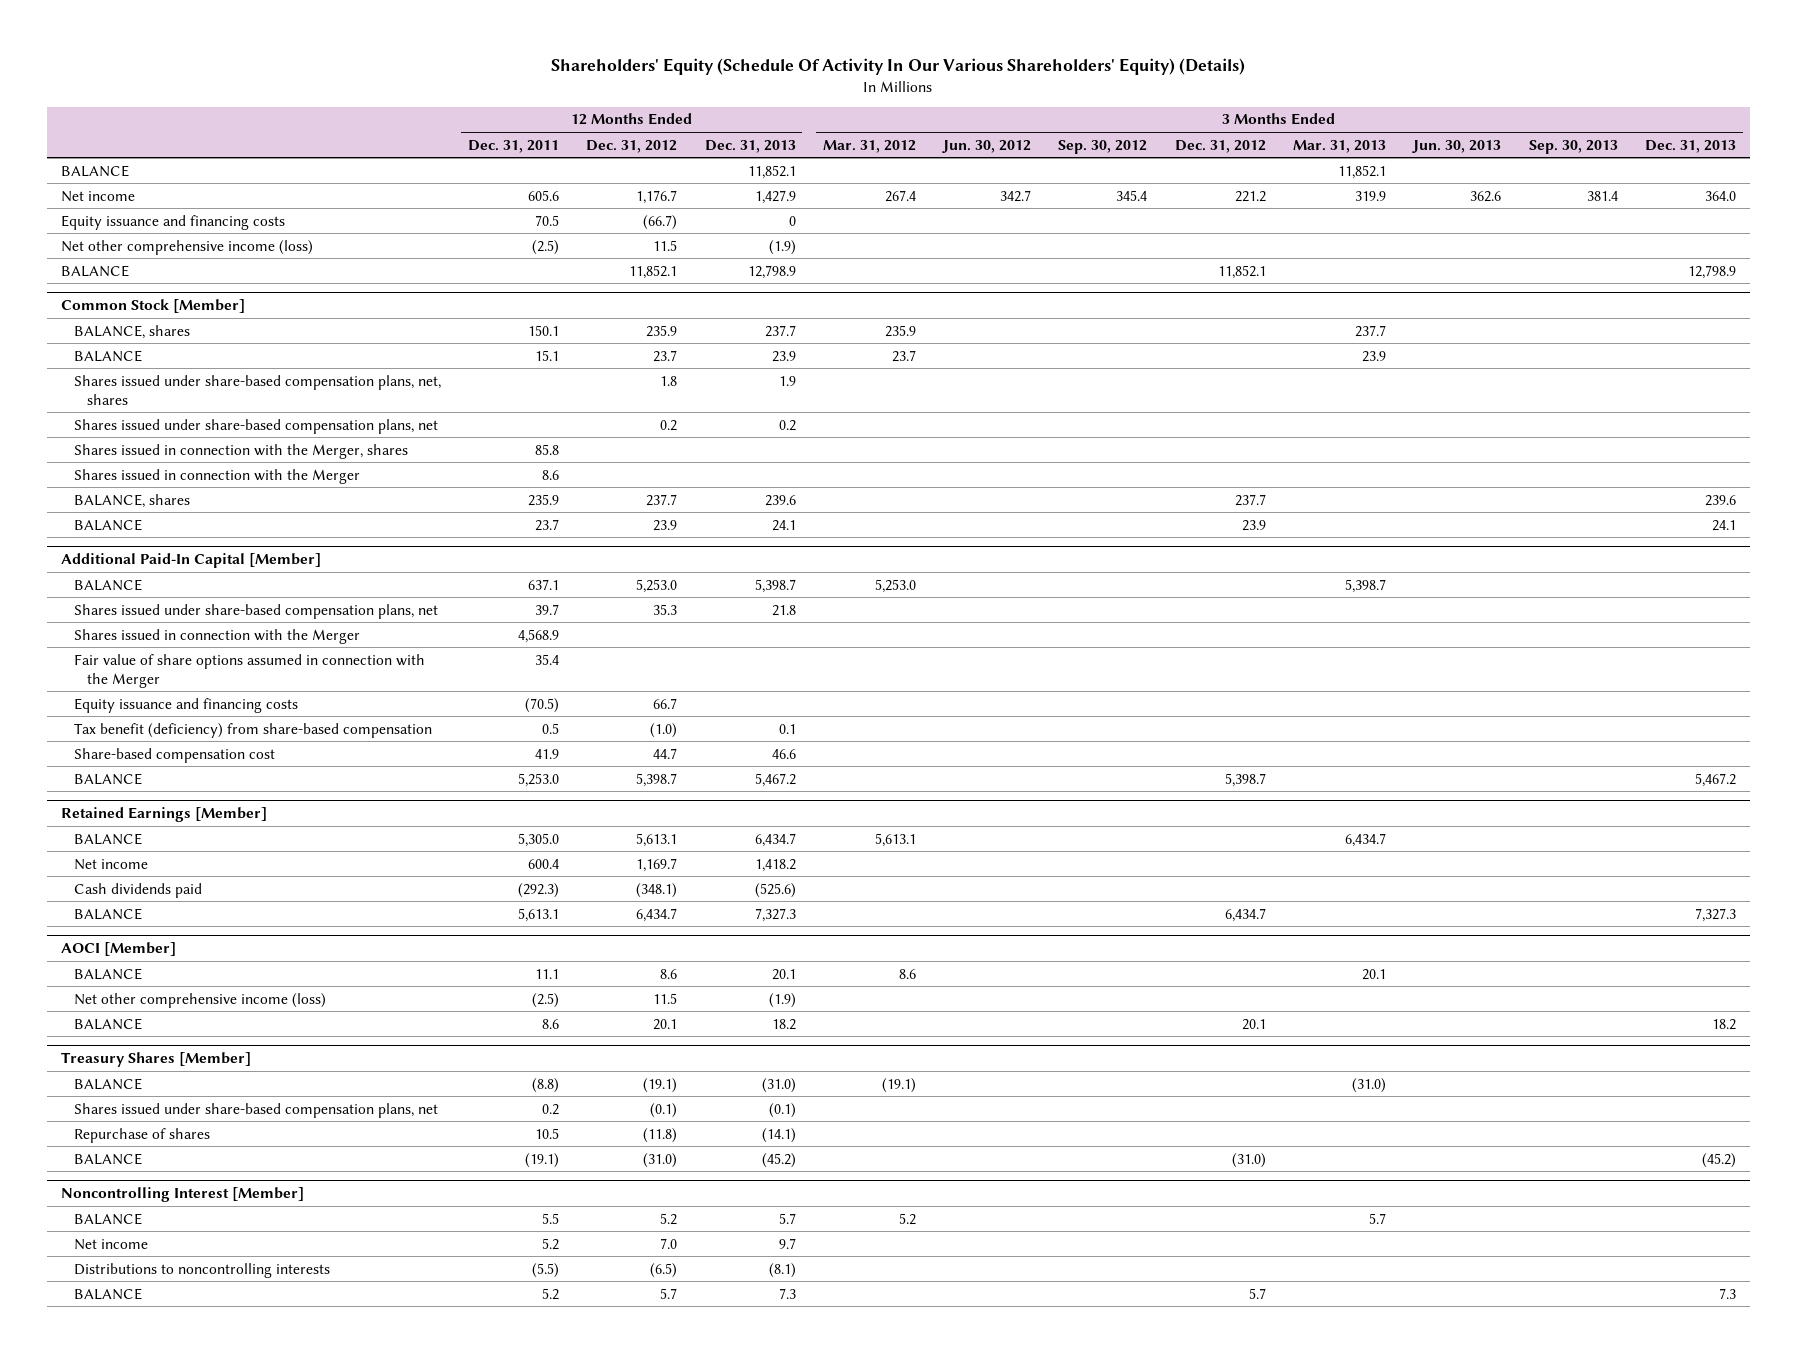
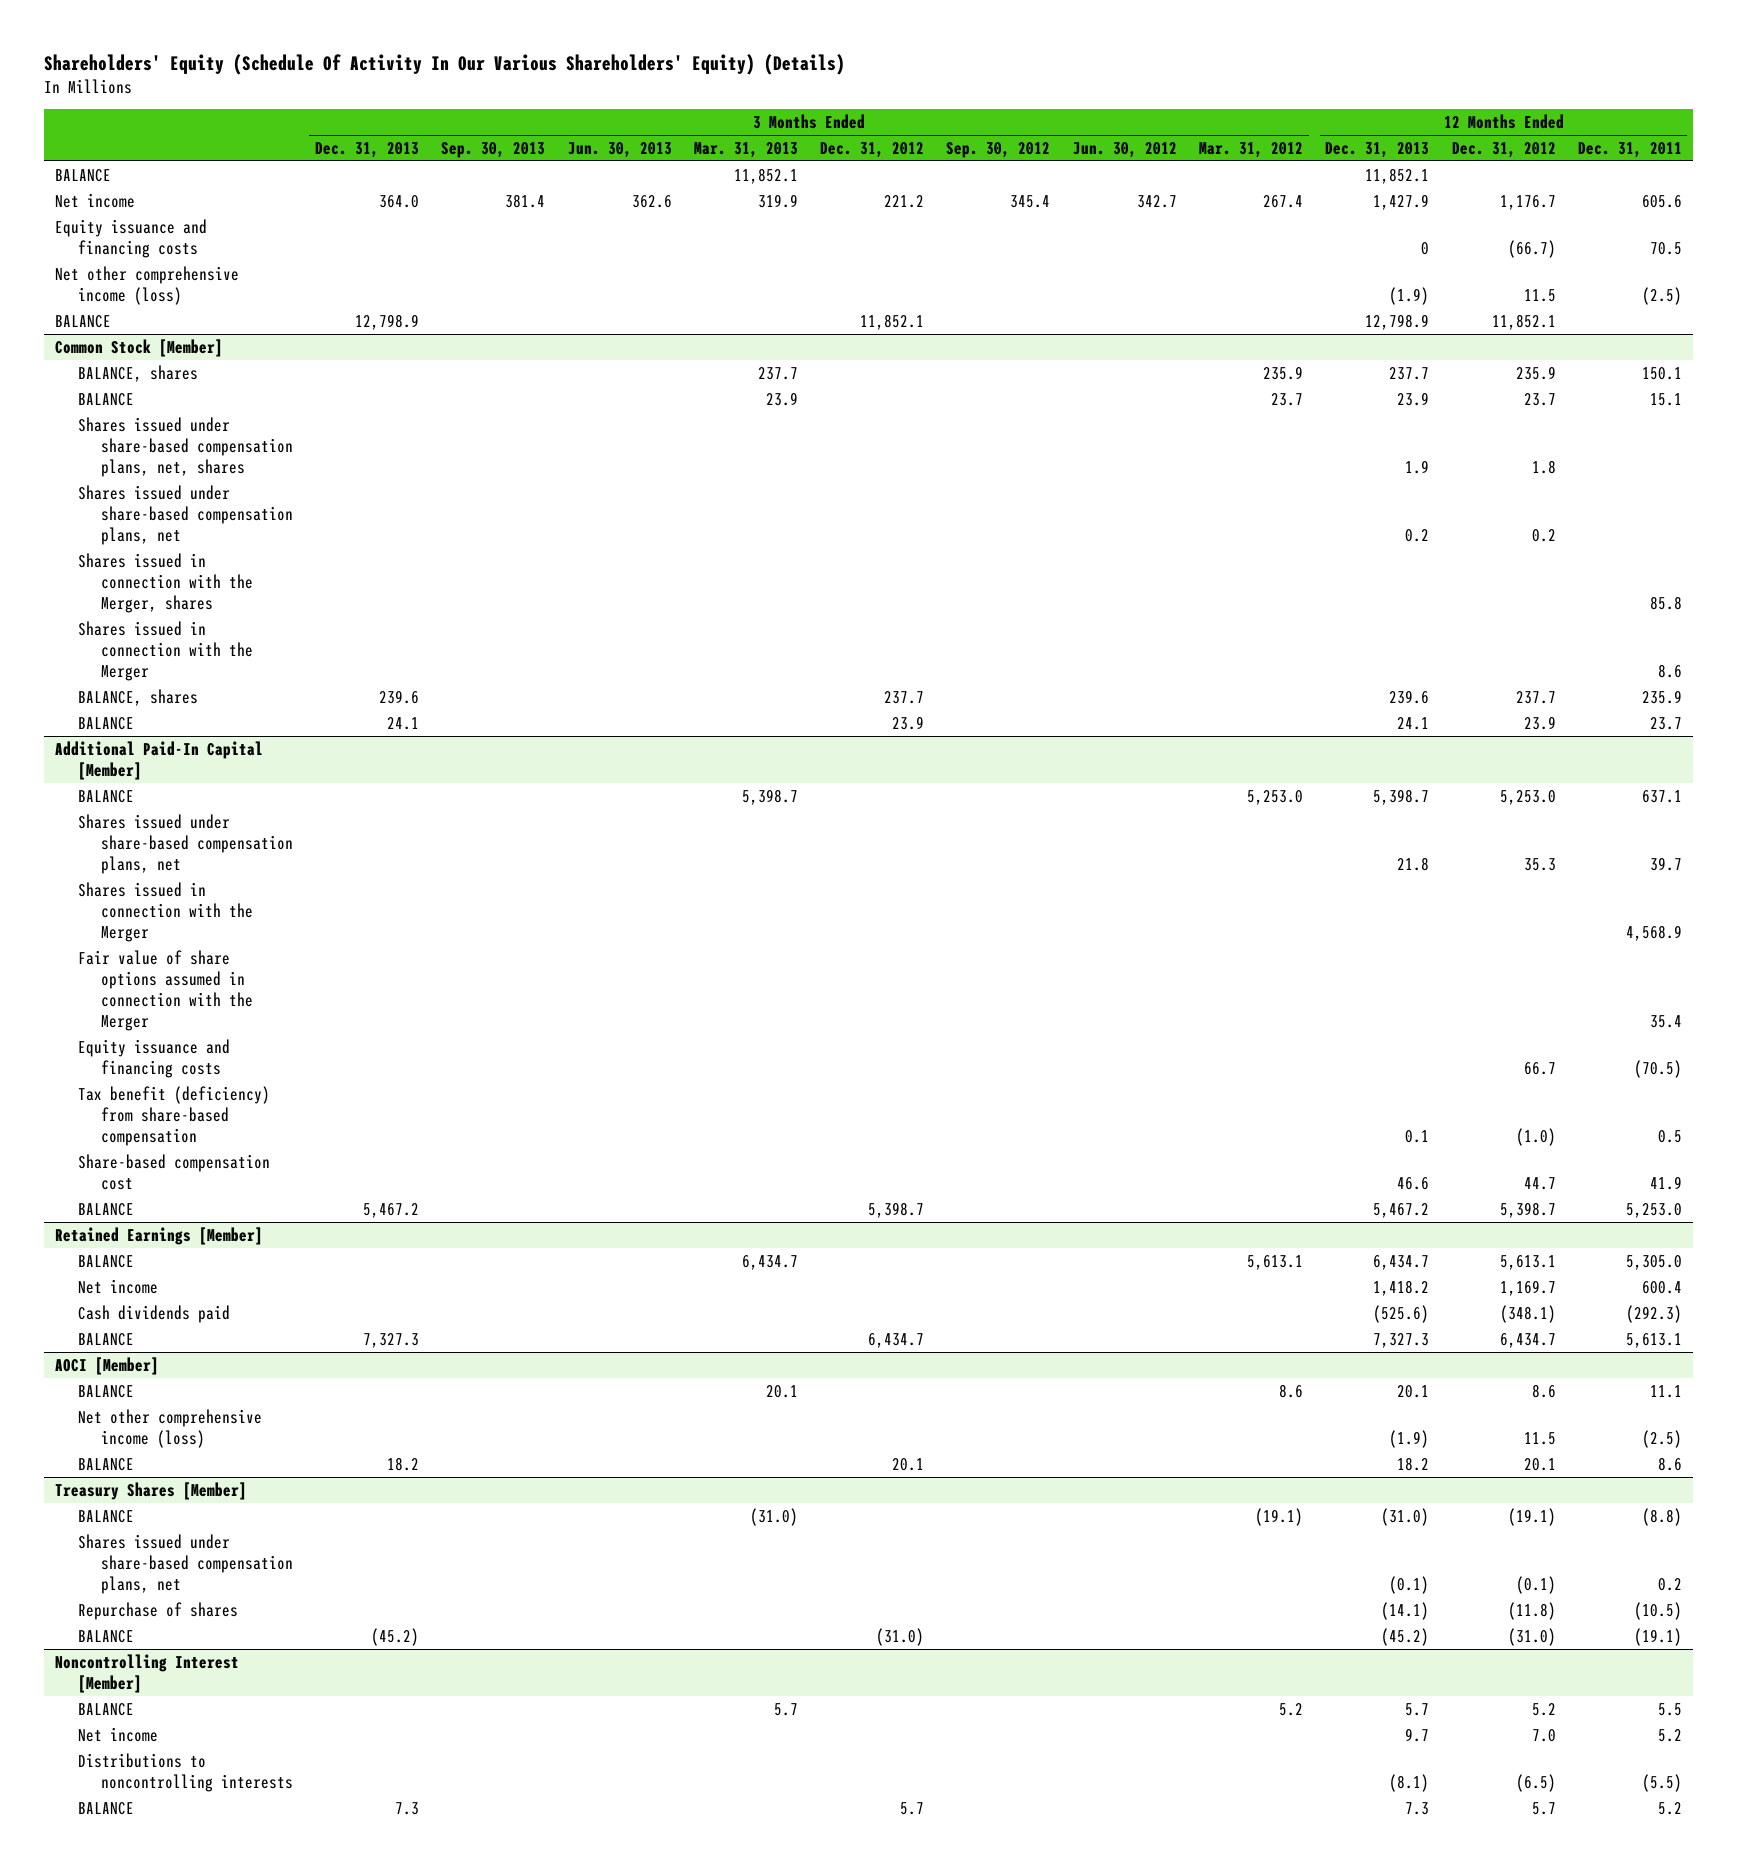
[534,1127,559,1139] 10.5 -> [1633,1601,1682,1620] (10.5)

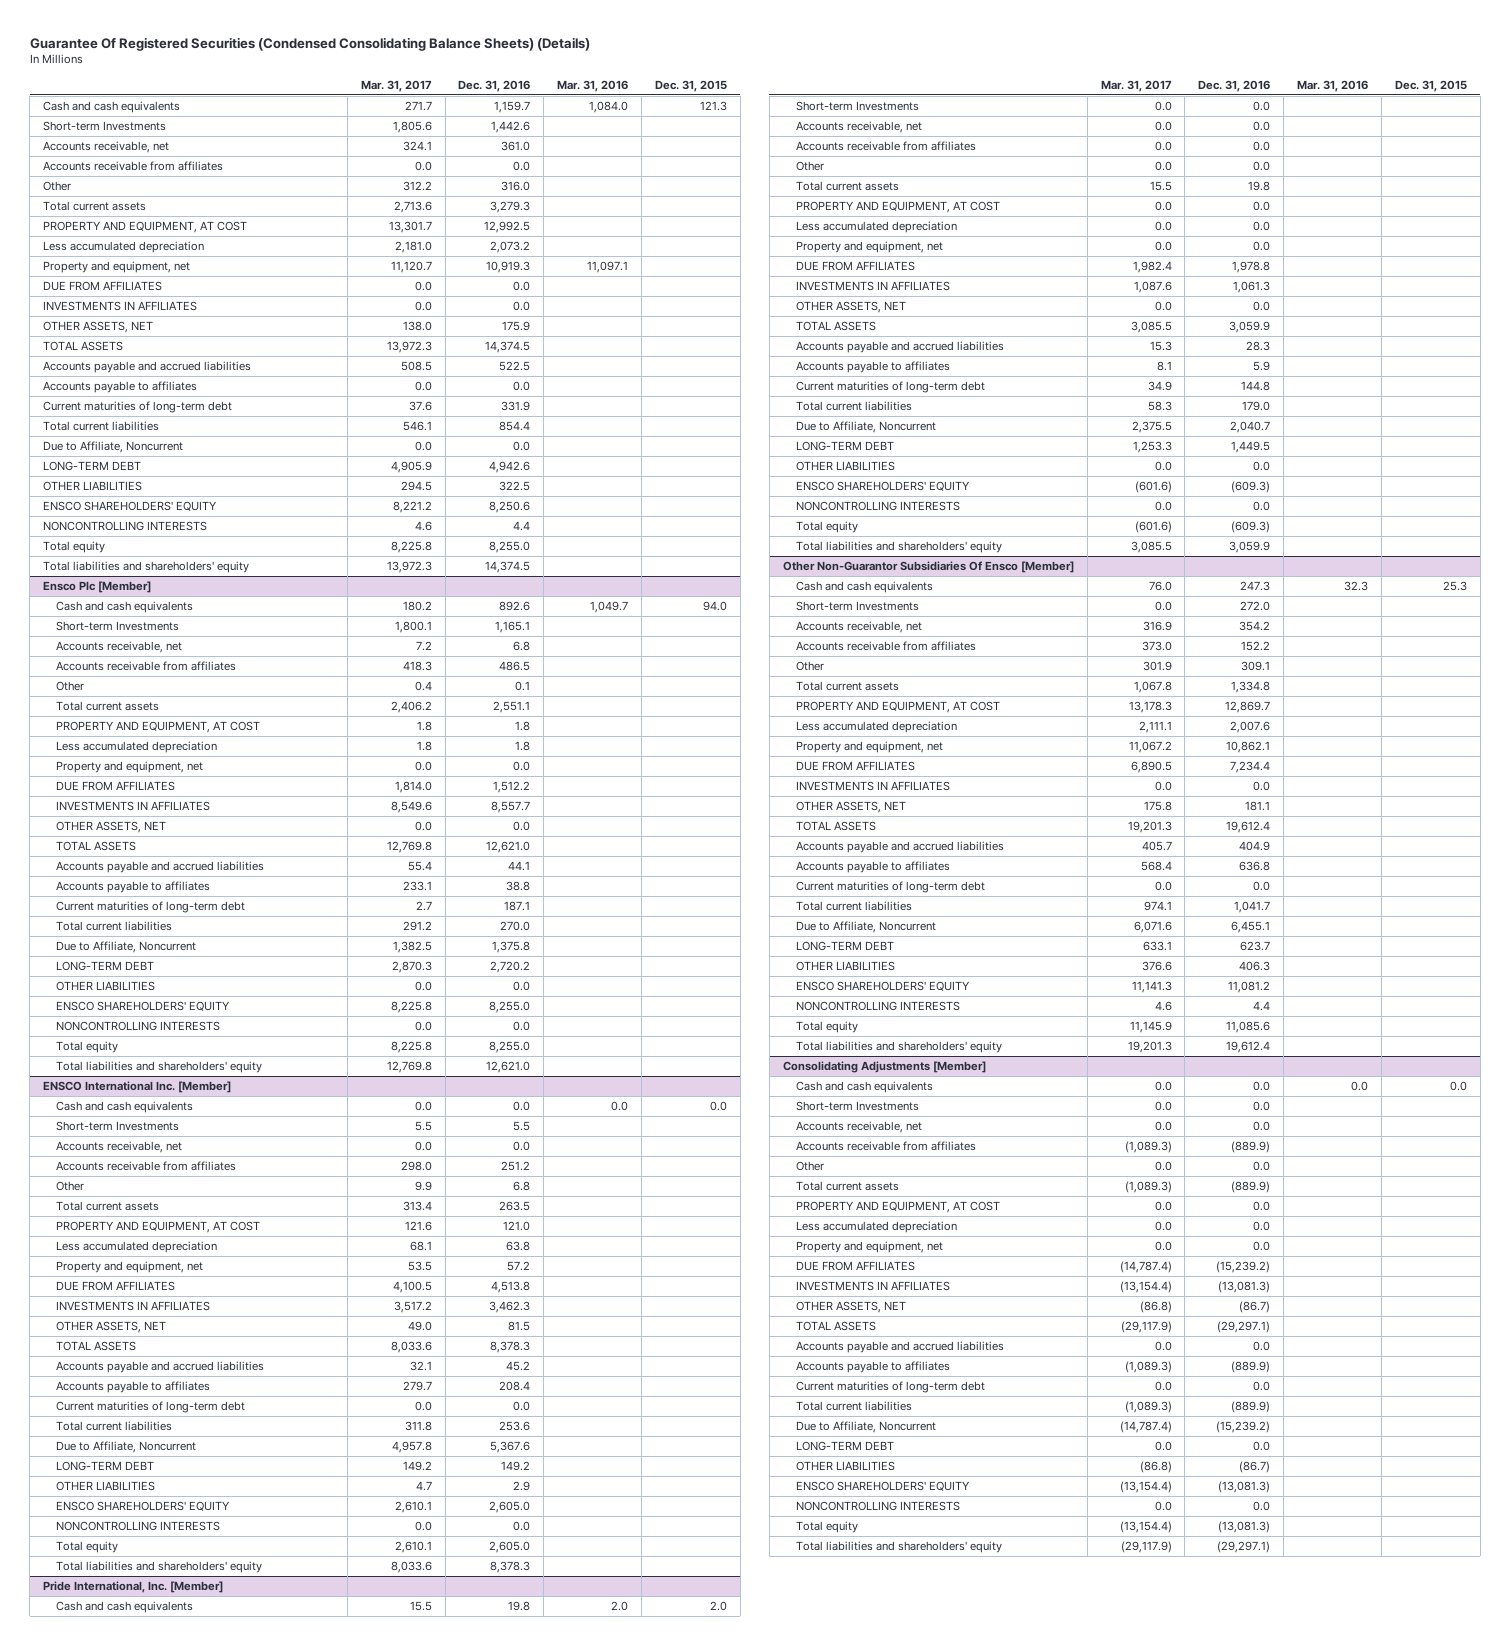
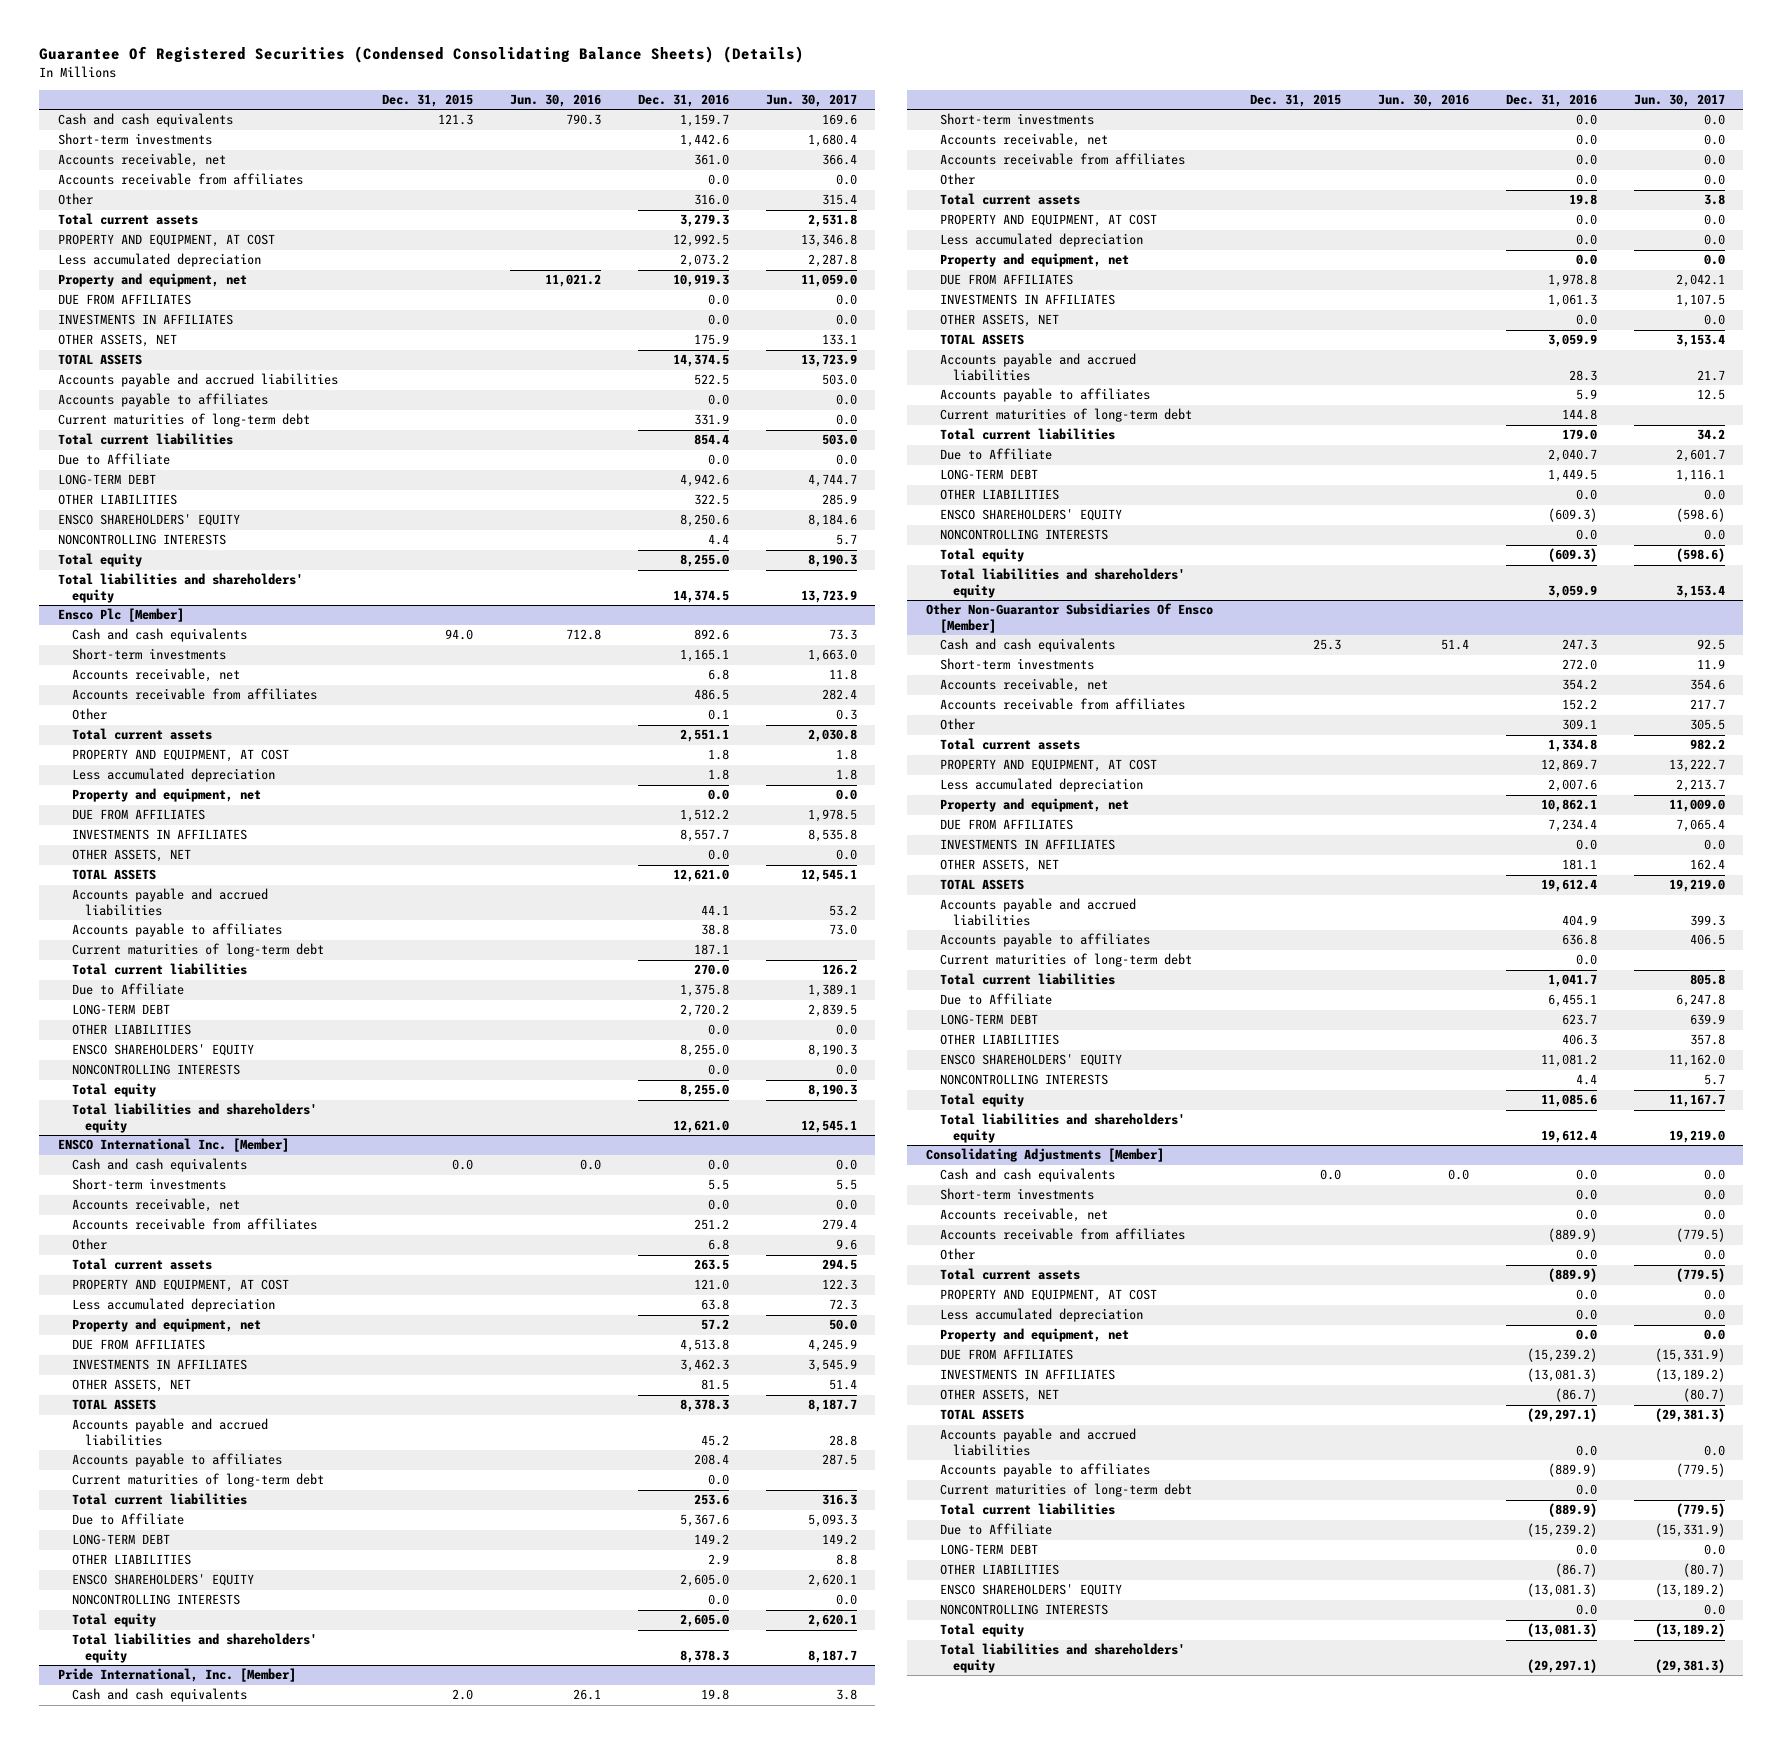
[360,80,432,93] Mar. 31, 2017 -> none
[557,80,629,93] Mar. 31, 2016 -> none
none -> [509,94,601,108] Jun. 30, 2016
none -> [765,94,857,108] Jun. 30, 2017
[42,120,166,131] Short-term Investments -> [57,133,212,146] Short-term investments
[42,440,183,453] Due to Affiliate, Noncurrent -> [57,453,170,466] Due to Affiliate
[55,620,179,631] Short-term Investments -> [71,648,226,661] Short-term investments
[55,940,196,953] Due to Affiliate, Noncurrent -> [71,983,184,996] Due to Affiliate
[55,1120,179,1131] Short-term Investments -> [71,1178,226,1191] Short-term investments
[55,1440,196,1453] Due to Affiliate, Noncurrent -> [71,1513,184,1526] Due to Affiliate
[795,100,919,111] Short-term Investments -> [939,113,1094,126] Short-term investments
[795,420,936,433] Due to Affiliate, Noncurrent -> [939,448,1052,461] Due to Affiliate
[795,600,919,611] Short-term Investments -> [939,658,1094,671] Short-term investments
[795,920,936,933] Due to Affiliate, Noncurrent -> [939,993,1052,1006] Due to Affiliate
[795,1100,919,1111] Short-term Investments -> [939,1188,1094,1201] Short-term investments
[795,1420,936,1433] Due to Affiliate, Noncurrent -> [939,1523,1052,1536] Due to Affiliate

